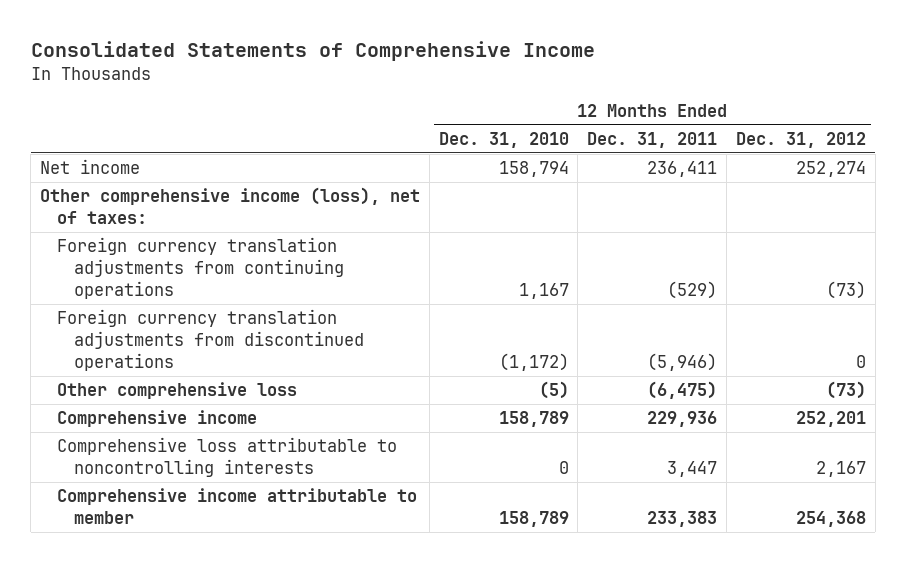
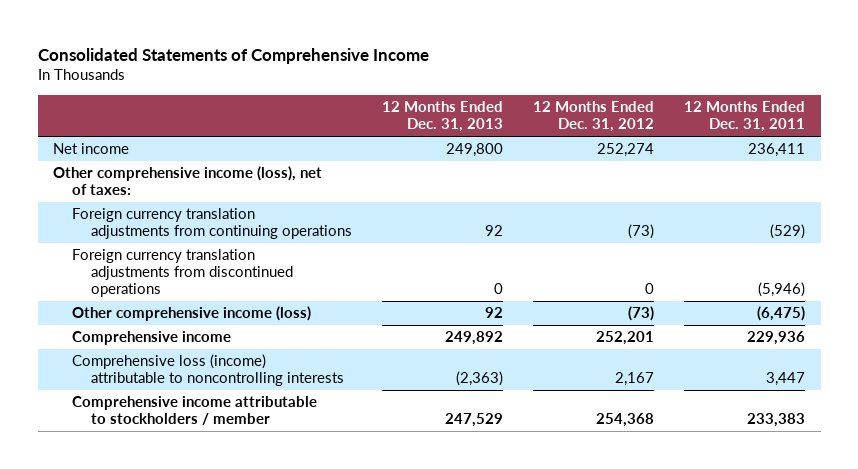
[438,132,569,149] Dec. 31, 2010 -> none
none -> [381,101,503,133] 12 Months Ended Dec. 31, 2013
[57,382,298,400] Other comprehensive loss -> [71,306,311,322] Other comprehensive income (loss)
[57,437,398,478] Comprehensive loss attributable to noncontrolling interests -> [71,354,344,387] Comprehensive loss (income) attributable to noncontrolling interests
[57,488,418,525] Comprehensive income attributable to member -> [71,396,317,426] Comprehensive income attributable to stockholders / member

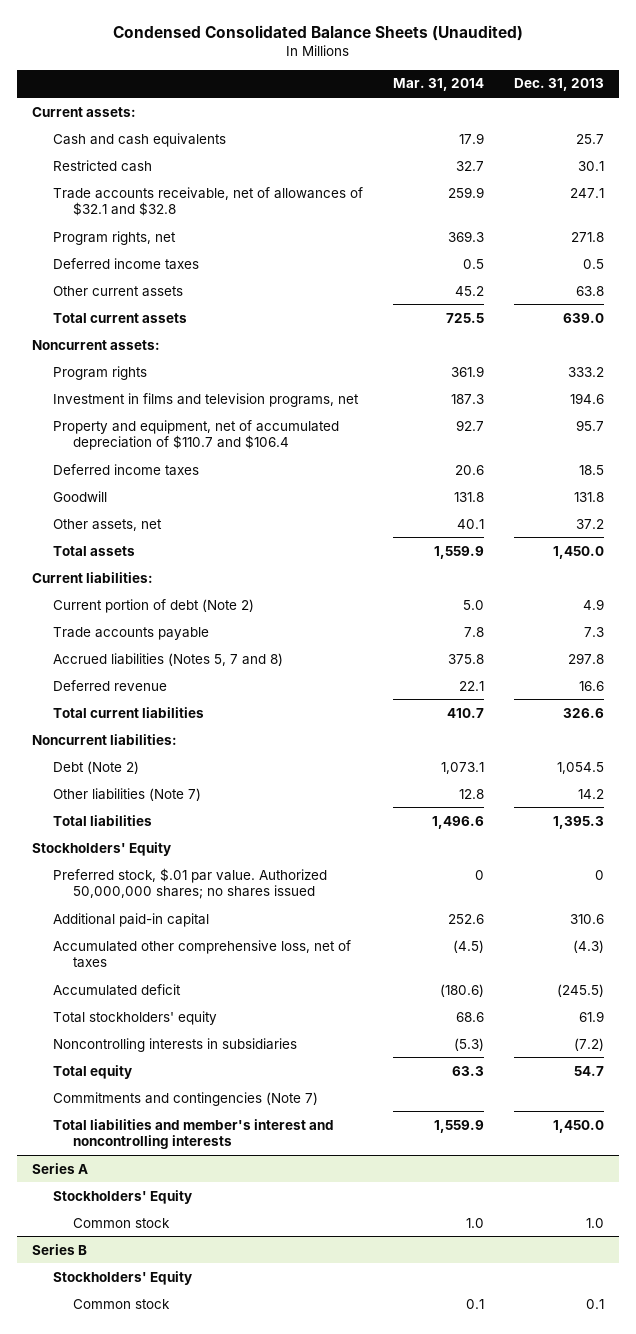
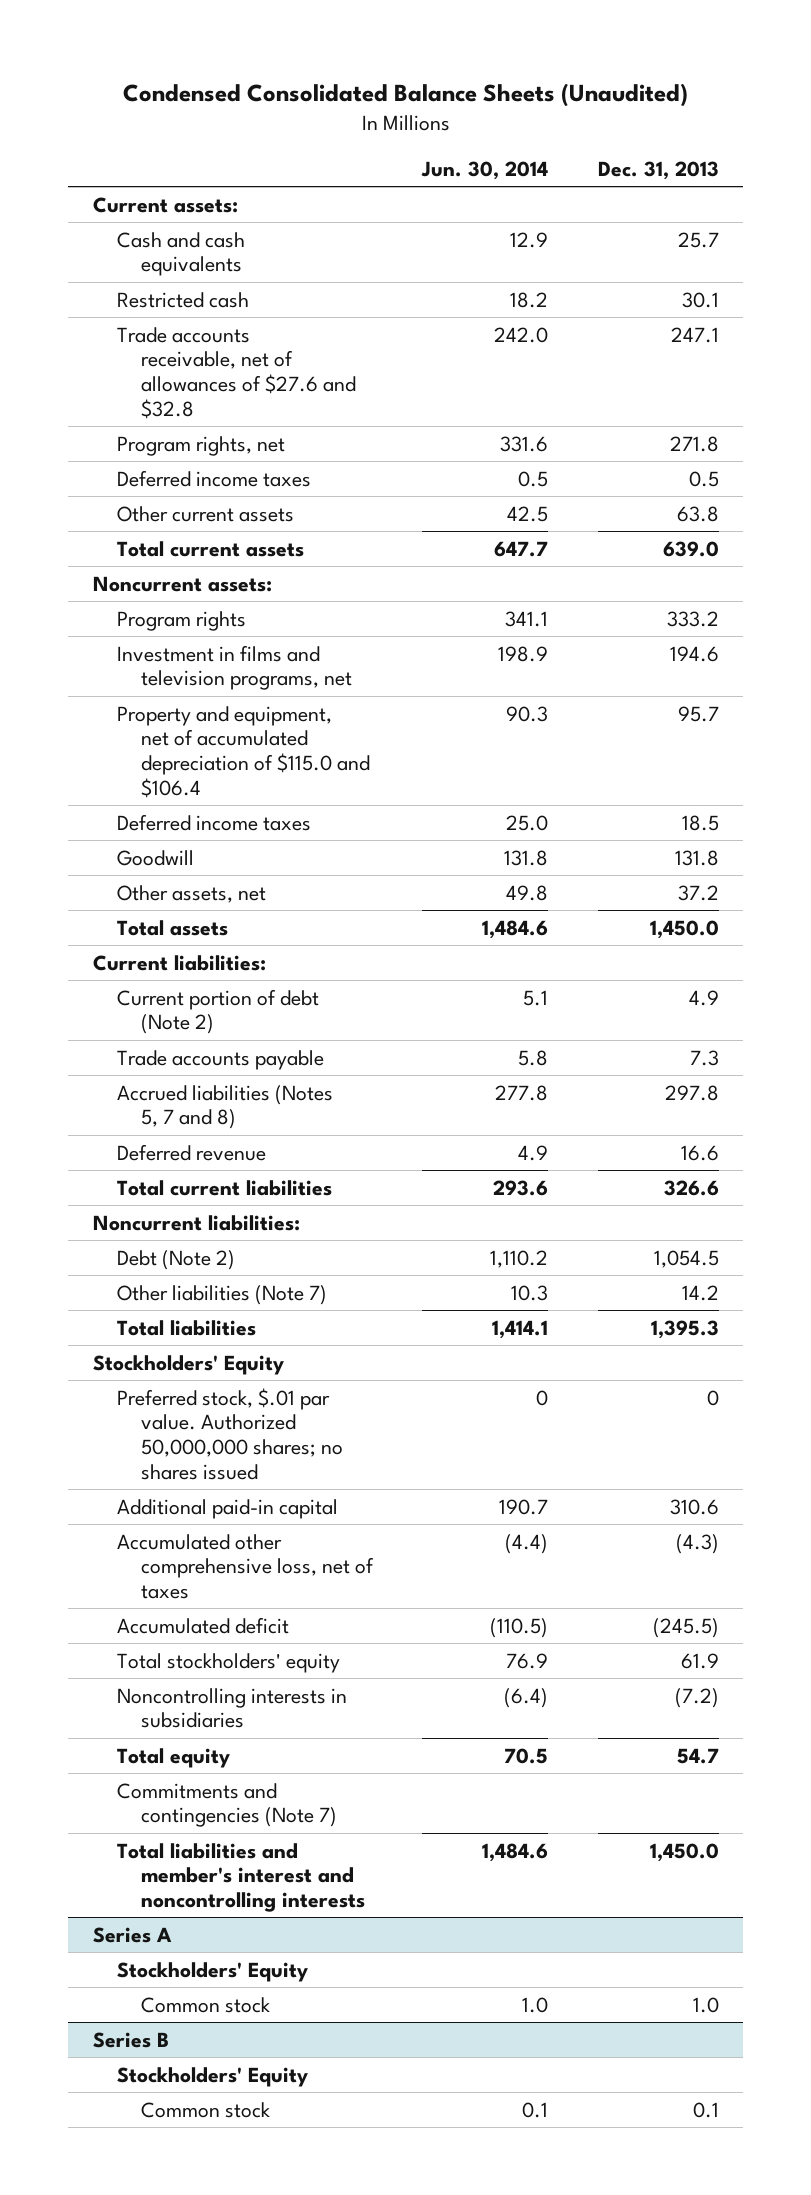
[392,78,484,92] Mar. 31, 2014 -> none
none -> [421,160,549,180] Jun. 30, 2014
[52,186,363,217] Trade accounts receivable, net of allowances of $32.1 and $32.8 -> [116,326,356,419] Trade accounts receivable, net of allowances of $27.6 and $32.8
[52,419,339,451] Property and equipment, net of accumulated depreciation of $110.7 and $106.4 -> [116,705,370,798] Property and equipment, net of accumulated depreciation of $115.0 and $106.4

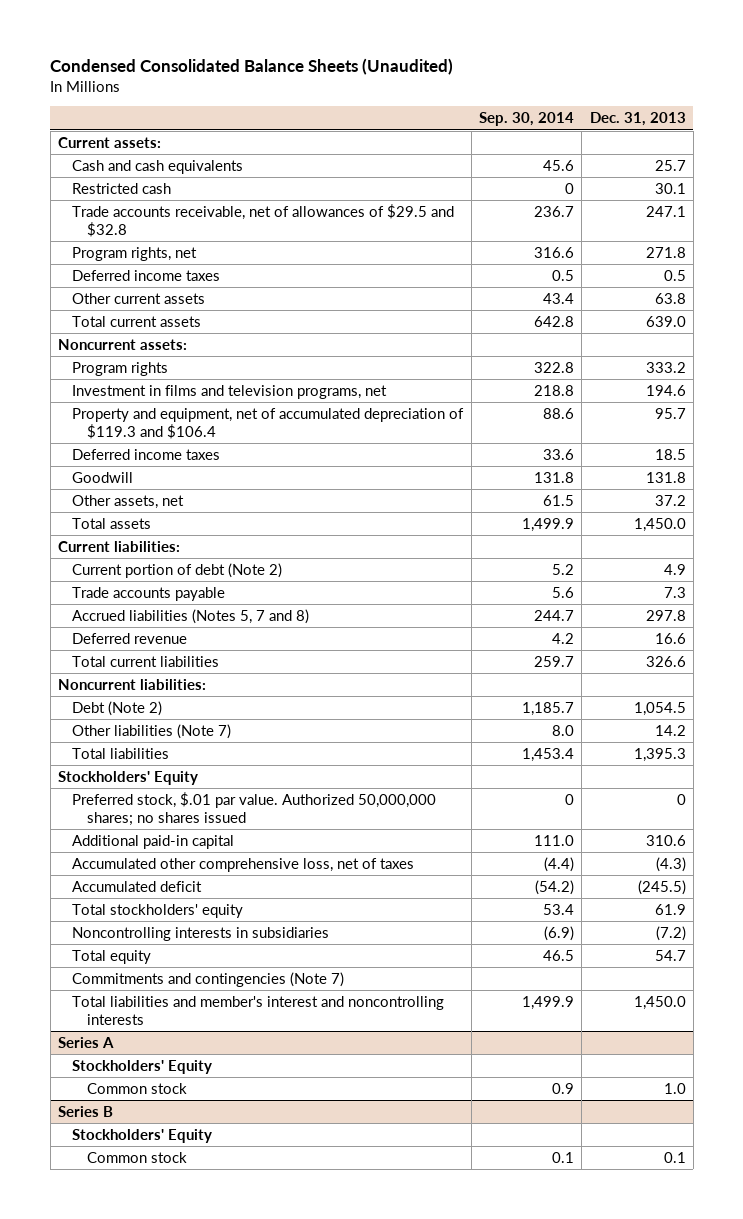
[421,160,549,180] Jun. 30, 2014 -> none
none -> [478,112,574,127] Sep. 30, 2014
[116,326,356,419] Trade accounts receivable, net of allowances of $27.6 and $32.8 -> [72,203,455,237] Trade accounts receivable, net of allowances of $29.5 and $32.8
[116,705,370,798] Property and equipment, net of accumulated depreciation of $115.0 and $106.4 -> [72,407,465,439] Property and equipment, net of accumulated depreciation of $119.3 and $106.4

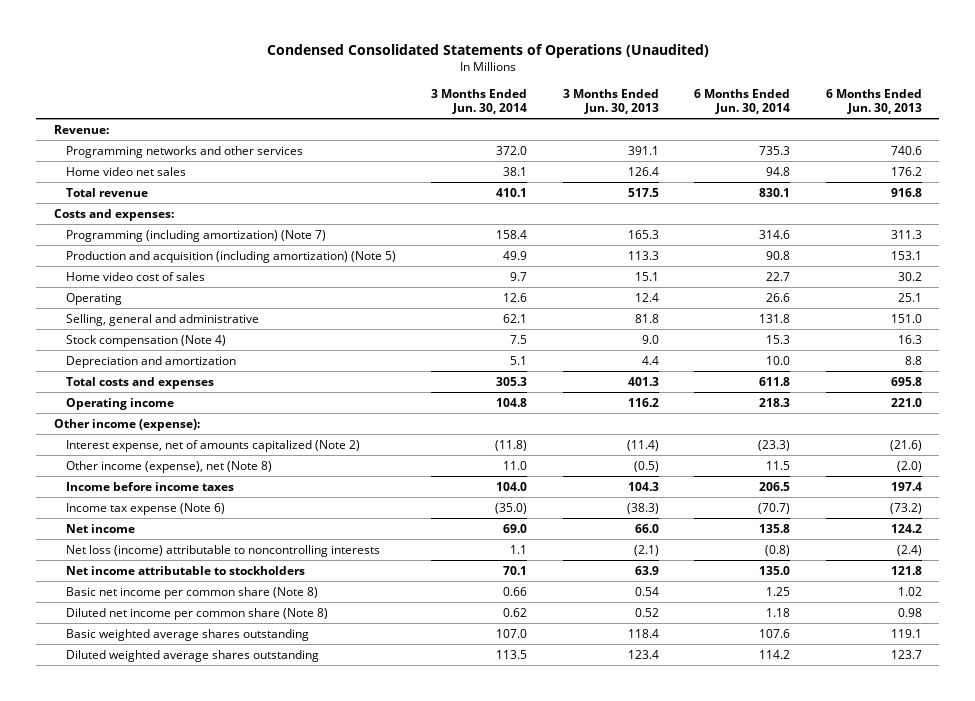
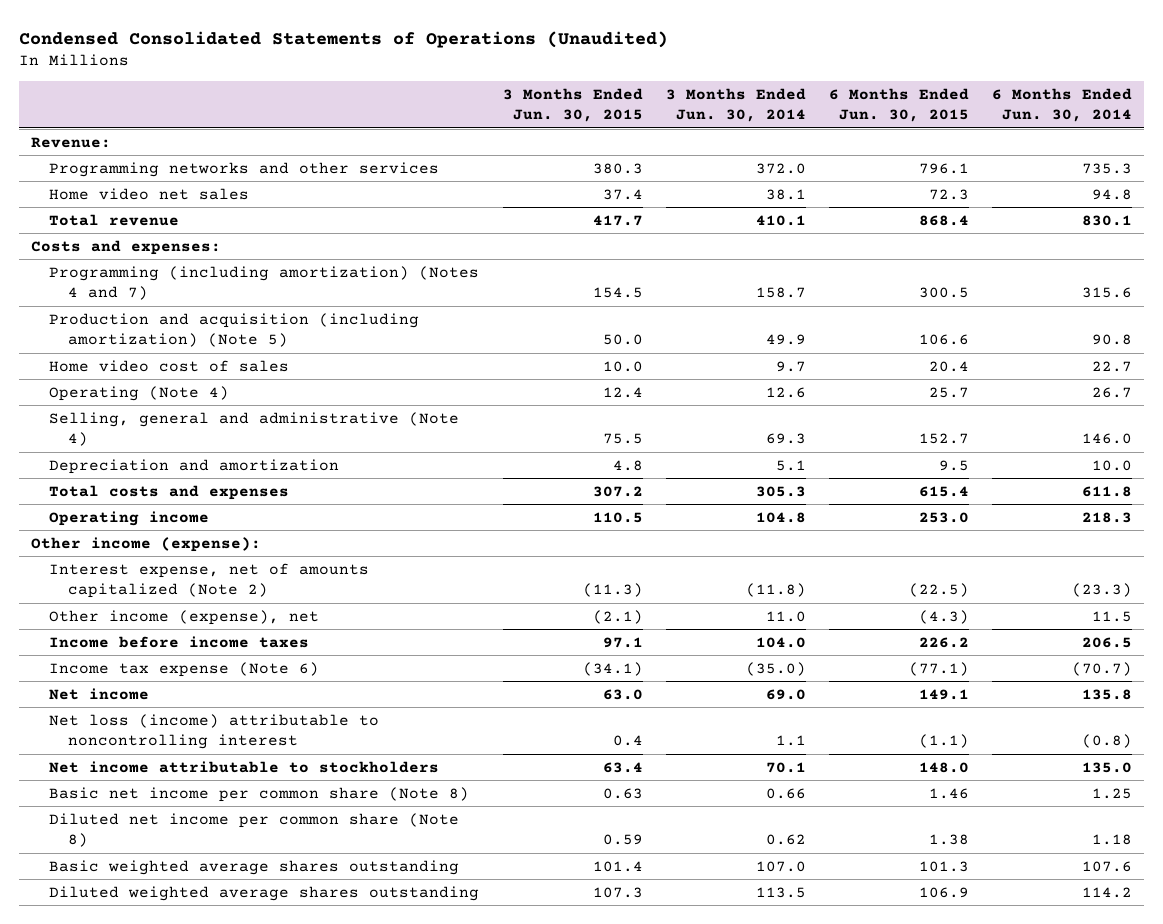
[562,88,659,115] 3 Months Ended Jun. 30, 2013 -> none
[825,88,922,115] 6 Months Ended Jun. 30, 2013 -> none
none -> [502,87,643,123] 3 Months Ended Jun. 30, 2015
none -> [829,87,970,123] 6 Months Ended Jun. 30, 2015
[66,229,327,242] Programming (including amortization) (Note 7) -> [49,265,480,301] Programming (including amortization) (Notes 4 and 7)
[496,229,528,239] 158.4 -> [755,287,806,299] 158.7
[759,229,791,239] 314.6 -> [1082,287,1133,299] 315.6
[66,334,227,347] Stock compensation (Note 4) -> none
[66,292,123,305] Operating -> [49,385,230,401] Operating (Note 4)
[766,292,791,302] 26.6 -> [1092,386,1133,398] 26.7
[66,313,260,326] Selling, general and administrative -> [49,411,460,447] Selling, general and administrative (Note 4)
[503,313,528,323] 62.1 -> [765,433,806,445] 69.3
[759,313,791,323] 131.8 -> [1082,433,1133,445] 146.0
[66,460,273,473] Other income (expense), net (Note 8) -> [49,609,320,625] Other income (expense), net
[66,544,381,557] Net loss (income) attributable to noncontrolling interests -> [49,713,380,750] Net loss (income) attributable to noncontrolling interest

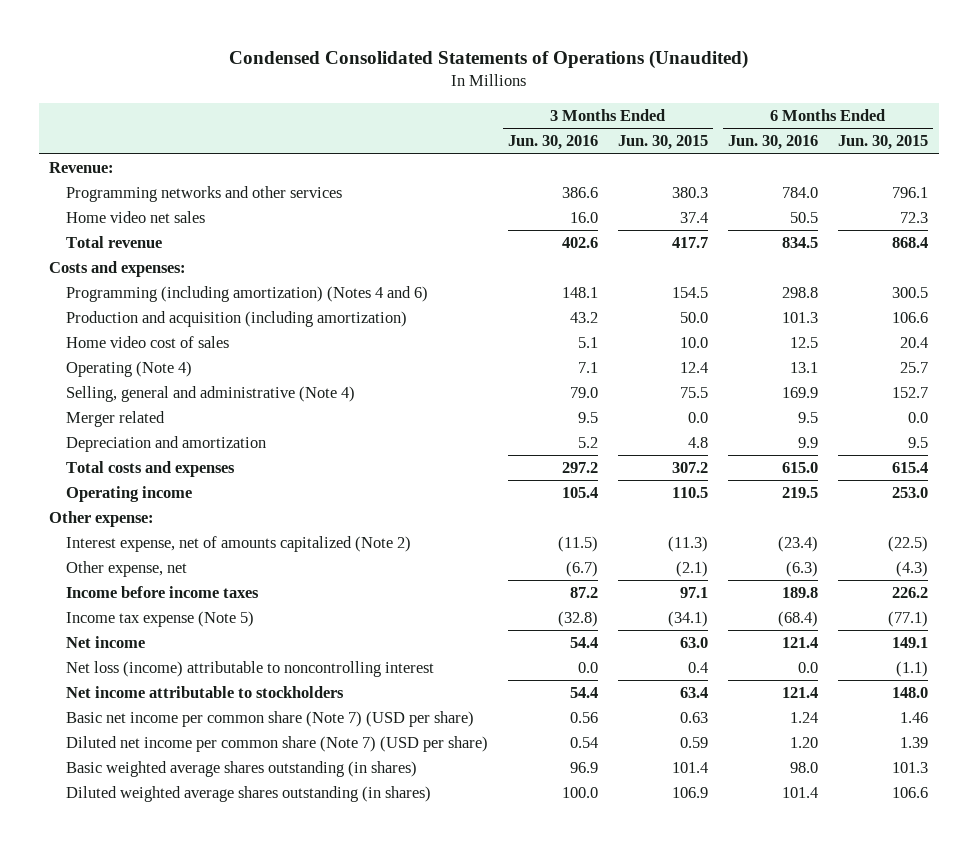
[665,87,806,123] 3 Months Ended Jun. 30, 2014 -> none
[992,87,1133,123] 6 Months Ended Jun. 30, 2014 -> none
none -> [507,135,598,151] Jun. 30, 2016
none -> [728,135,819,151] Jun. 30, 2016
[49,265,480,301] Programming (including amortization) (Notes 4 and 7) -> [65,286,428,303] Programming (including amortization) (Notes 4 and 6)
[49,312,420,348] Production and acquisition (including amortization) (Note 5) -> [65,311,407,328] Production and acquisition (including amortization)
none -> [65,411,165,428] Merger related
[30,536,261,552] Other income (expense): -> [49,511,155,528] Other expense:
[49,609,320,625] Other income (expense), net -> [65,561,187,578] Other expense, net
[49,661,320,677] Income tax expense (Note 6) -> [65,611,254,628] Income tax expense (Note 5)
[49,786,470,802] Basic net income per common share (Note 8) -> [65,711,474,728] Basic net income per common share (Note 7) (USD per share)
[49,812,460,848] Diluted net income per common share (Note 8) -> [65,736,488,753] Diluted net income per common share (Note 7) (USD per share)
[929,834,970,846] 1.38 -> [900,737,929,749] 1.39
[49,859,460,875] Basic weighted average shares outstanding -> [65,761,417,778] Basic weighted average shares outstanding (in shares)
[49,885,480,901] Diluted weighted average shares outstanding -> [65,786,431,803] Diluted weighted average shares outstanding (in shares)
[592,886,643,898] 107.3 -> [672,787,709,799] 106.9
[919,886,970,898] 106.9 -> [892,787,929,799] 106.6

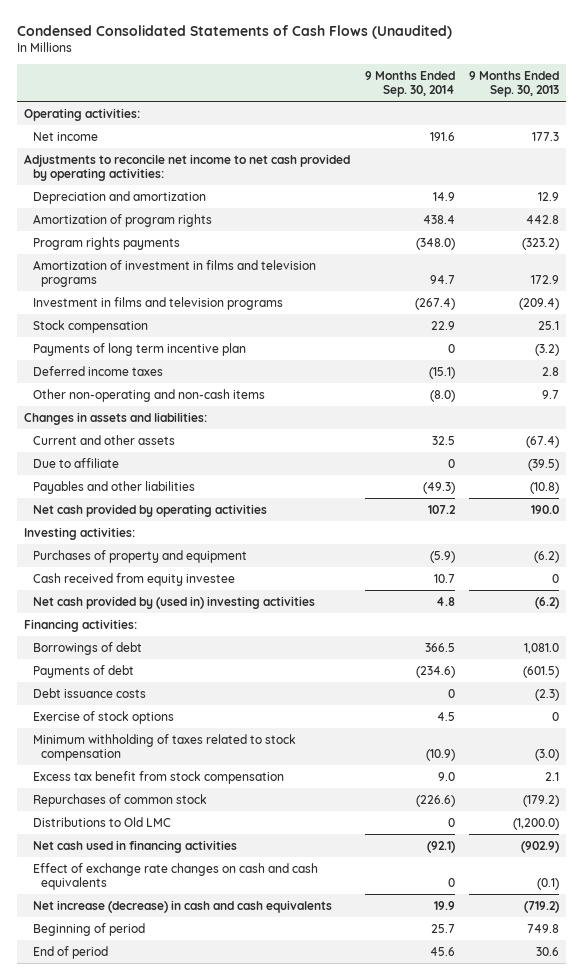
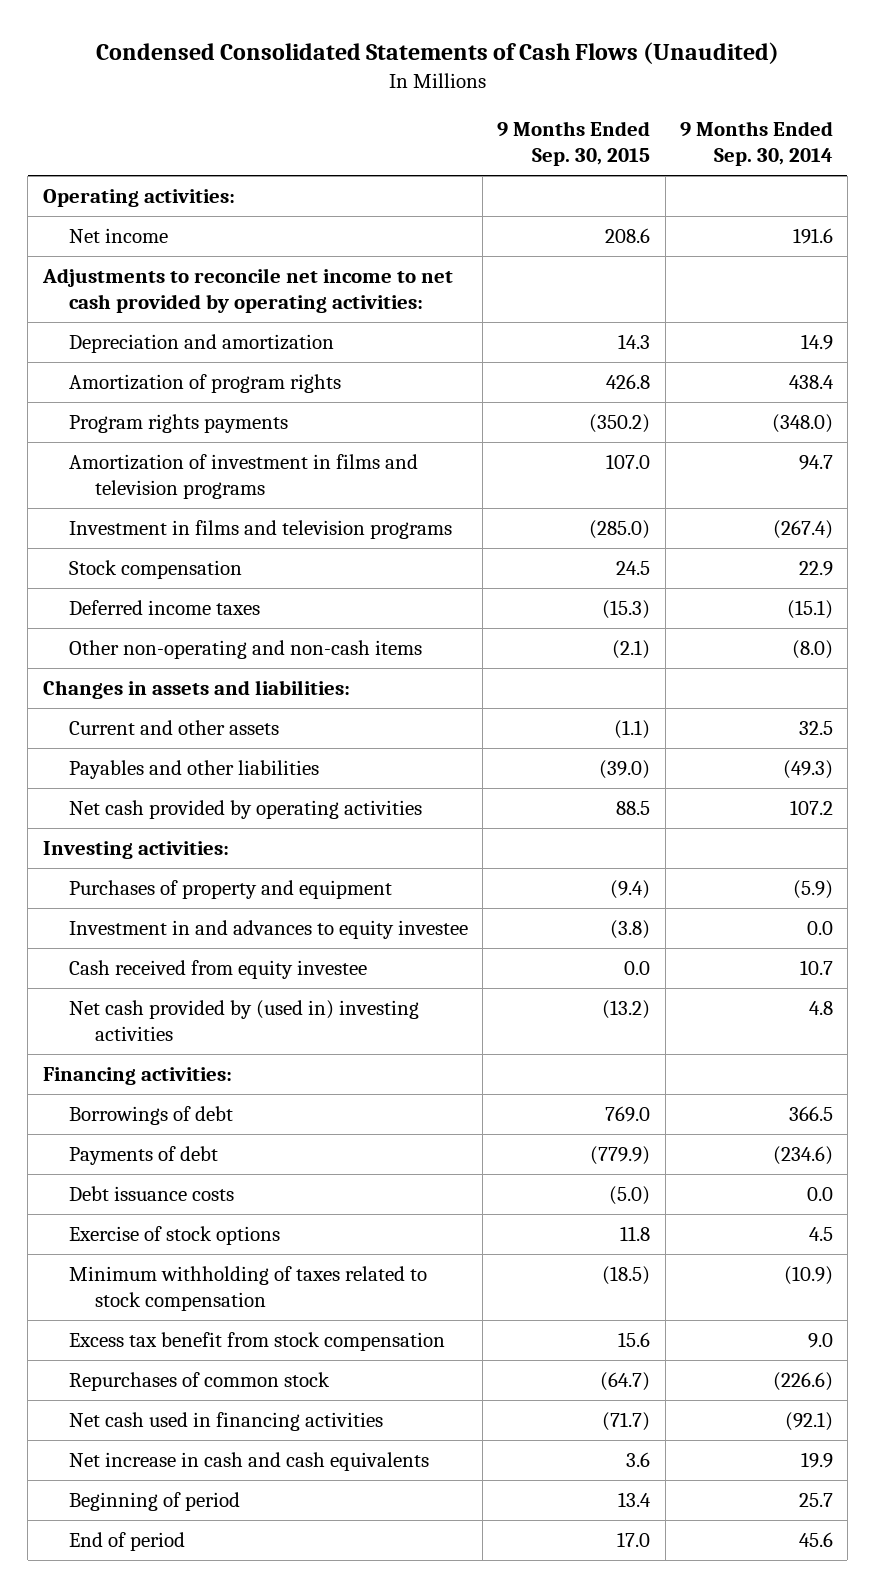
[468,70,559,97] 9 Months Ended Sep. 30, 2013 -> none
none -> [497,121,651,167] 9 Months Ended Sep. 30, 2015
[32,342,246,356] Payments of long term incentive plan -> none
[32,457,119,468] Due to affiliate -> none
none -> [68,920,468,940] Investment in and advances to equity investee
[447,688,455,698] 0 -> [806,1187,833,1202] 0.0
[32,816,171,827] Distributions to Old LMC -> none
[32,862,318,890] Effect of exchange rate changes on cash and cash equivalents -> none
[32,899,332,913] Net increase (decrease) in cash and cash equivalents -> [68,1452,429,1472] Net increase in cash and cash equivalents

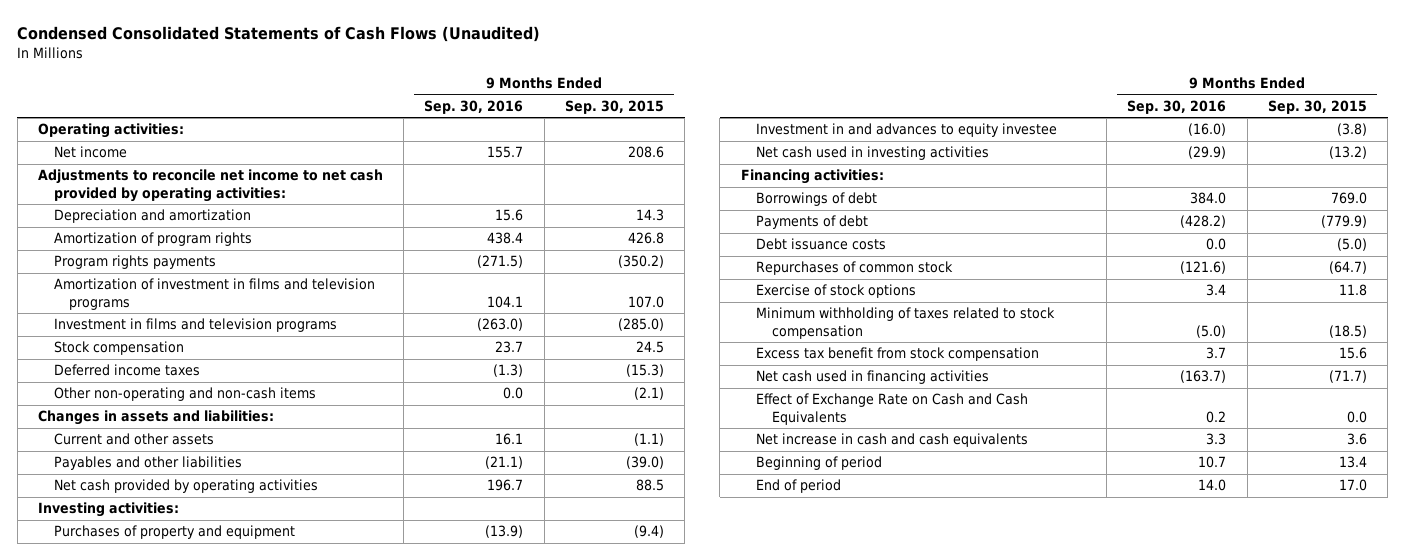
[679,121,833,167] 9 Months Ended Sep. 30, 2014 -> none
none -> [424,99,524,114] Sep. 30, 2016
[68,960,367,980] Cash received from equity investee -> none
[68,1000,419,1042] Net cash provided by (used in) investing activities -> [756,146,990,161] Net cash used in investing activities
[68,1372,330,1392] Repurchases of common stock -> [756,261,954,276] Repurchases of common stock
none -> [756,393,1029,425] Effect of Exchange Rate on Cash and Cash Equivalents

